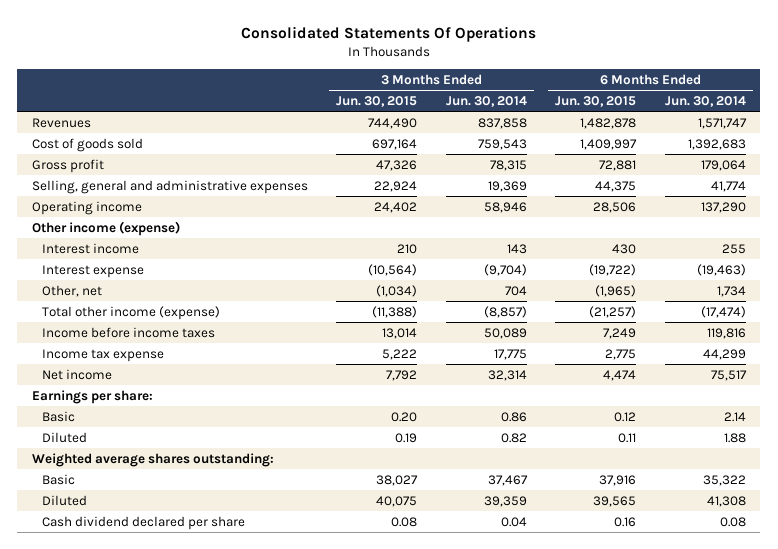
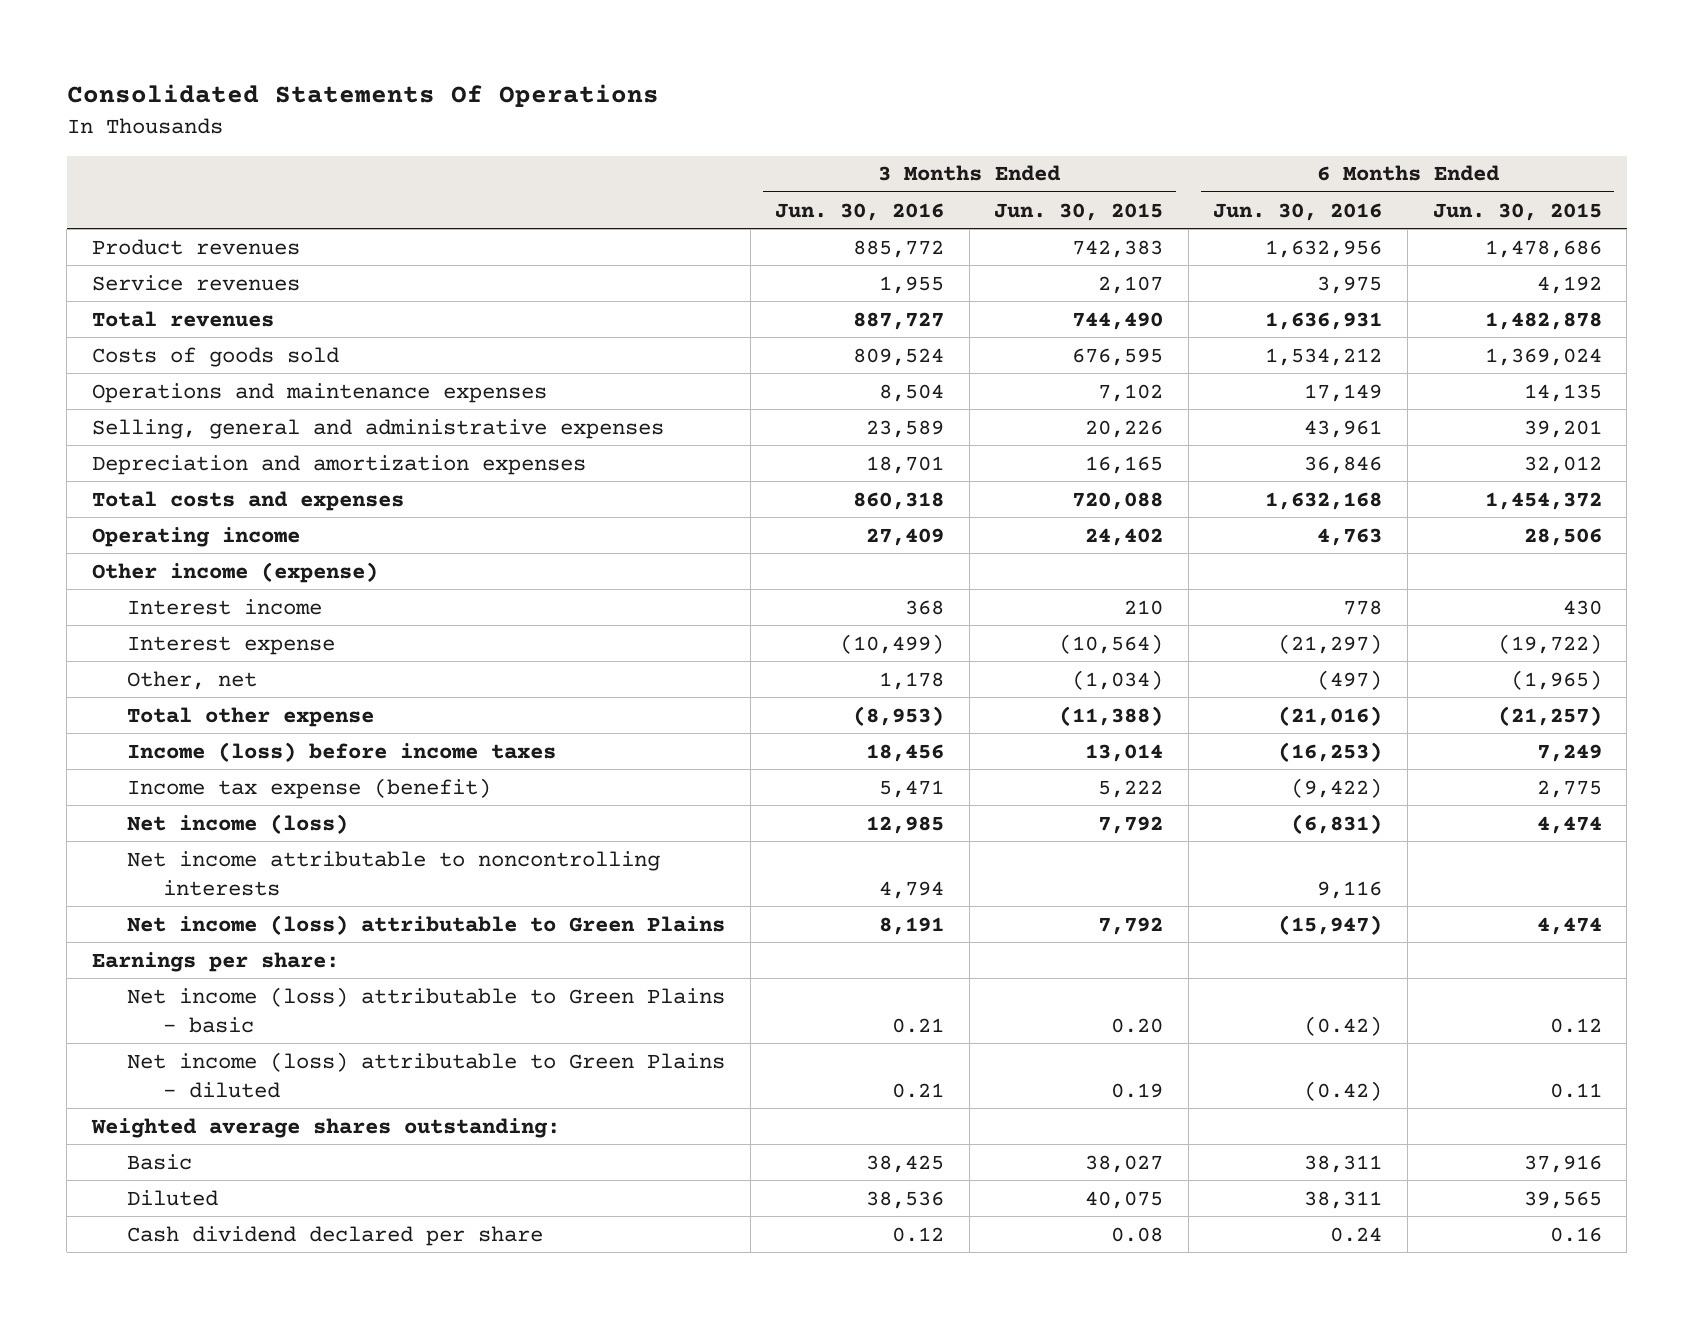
[445,96,527,108] Jun. 30, 2014 -> none
[665,96,747,108] Jun. 30, 2014 -> none
none -> [775,202,945,221] Jun. 30, 2016
none -> [1213,202,1383,221] Jun. 30, 2016
[31,158,104,173] Gross profit -> none
none -> [91,238,300,255] Product revenues
none -> [91,274,300,291] Service revenues
[31,117,91,128] Revenues -> [91,310,274,327] Total revenues
[31,137,143,152] Cost of goods sold -> [91,346,339,367] Costs of goods sold
[372,138,418,150] 697,164 -> [1072,347,1164,366] 676,595
[580,138,638,150] 1,409,997 -> [1484,347,1602,366] 1,369,024
none -> [91,382,547,403] Operations and maintenance expenses
[374,180,418,192] 22,924 -> [1085,419,1164,438] 20,226
[595,180,637,192] 44,375 -> [1523,419,1602,438] 39,201
none -> [91,454,586,475] Depreciation and amortization expenses
none -> [91,490,404,511] Total costs and expenses
[41,305,220,320] Total other income (expense) -> [127,706,375,727] Total other expense
[41,326,215,338] Income before income taxes -> [127,741,557,762] Income (loss) before income taxes
[41,348,164,362] Income tax expense -> [127,777,492,799] Income tax expense (benefit)
[41,368,112,380] Net income -> [127,813,349,834] Net income (loss)
none -> [127,850,661,896] Net income attributable to noncontrolling interests
none -> [127,914,726,935] Net income (loss) attributable to Green Plains
[41,410,75,422] Basic -> [127,986,726,1033] Net income (loss) attributable to Green Plains - basic
[41,431,87,443] Diluted -> [127,1051,726,1098] Net income (loss) attributable to Green Plains - diluted

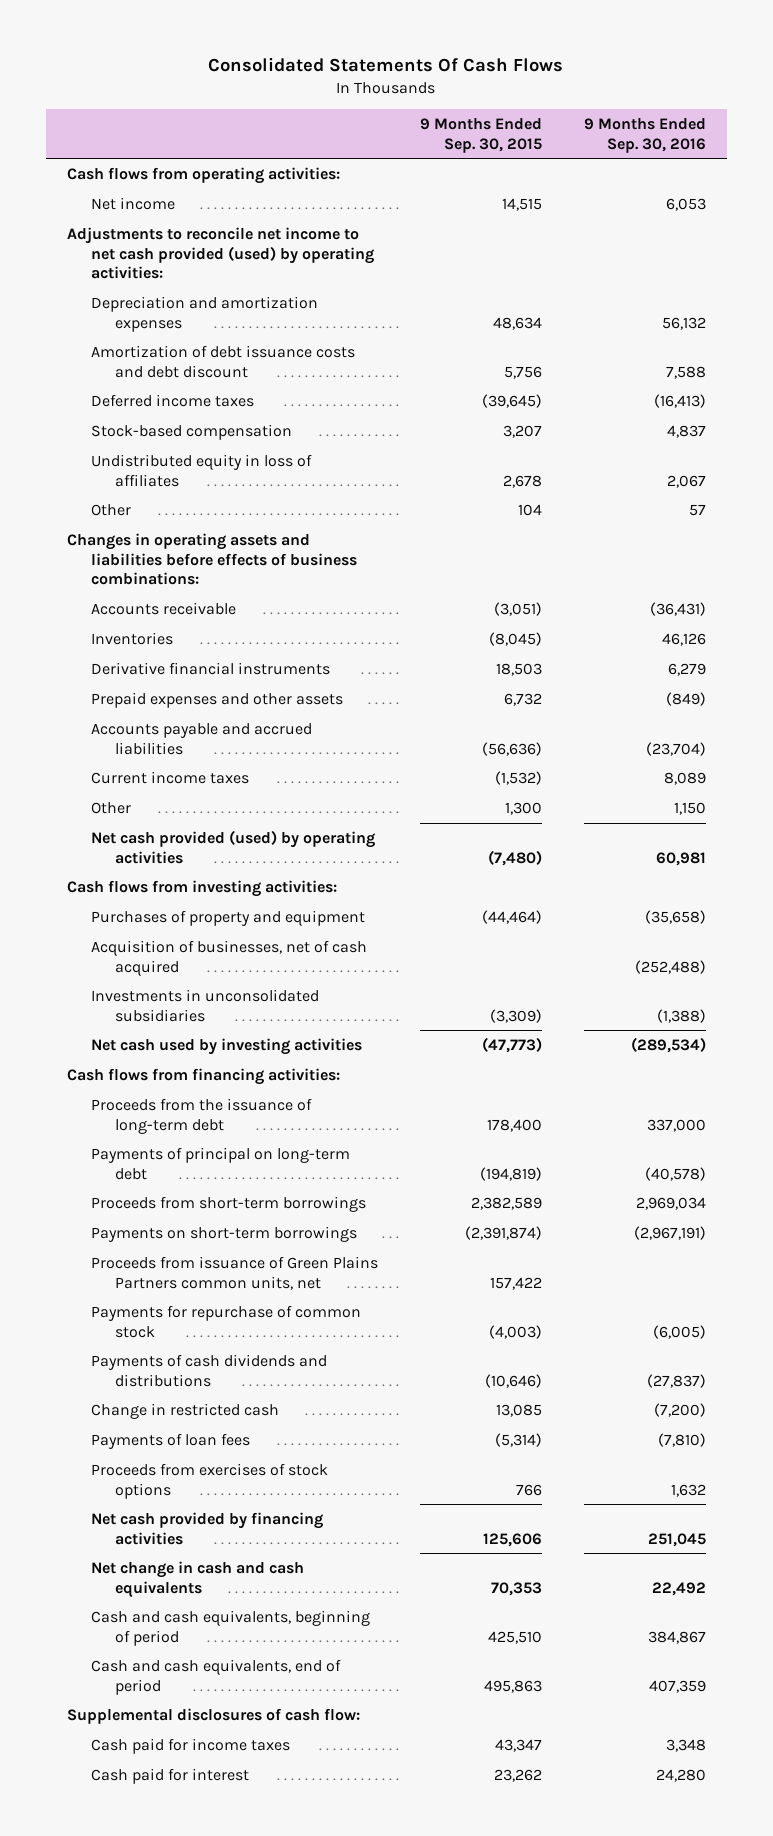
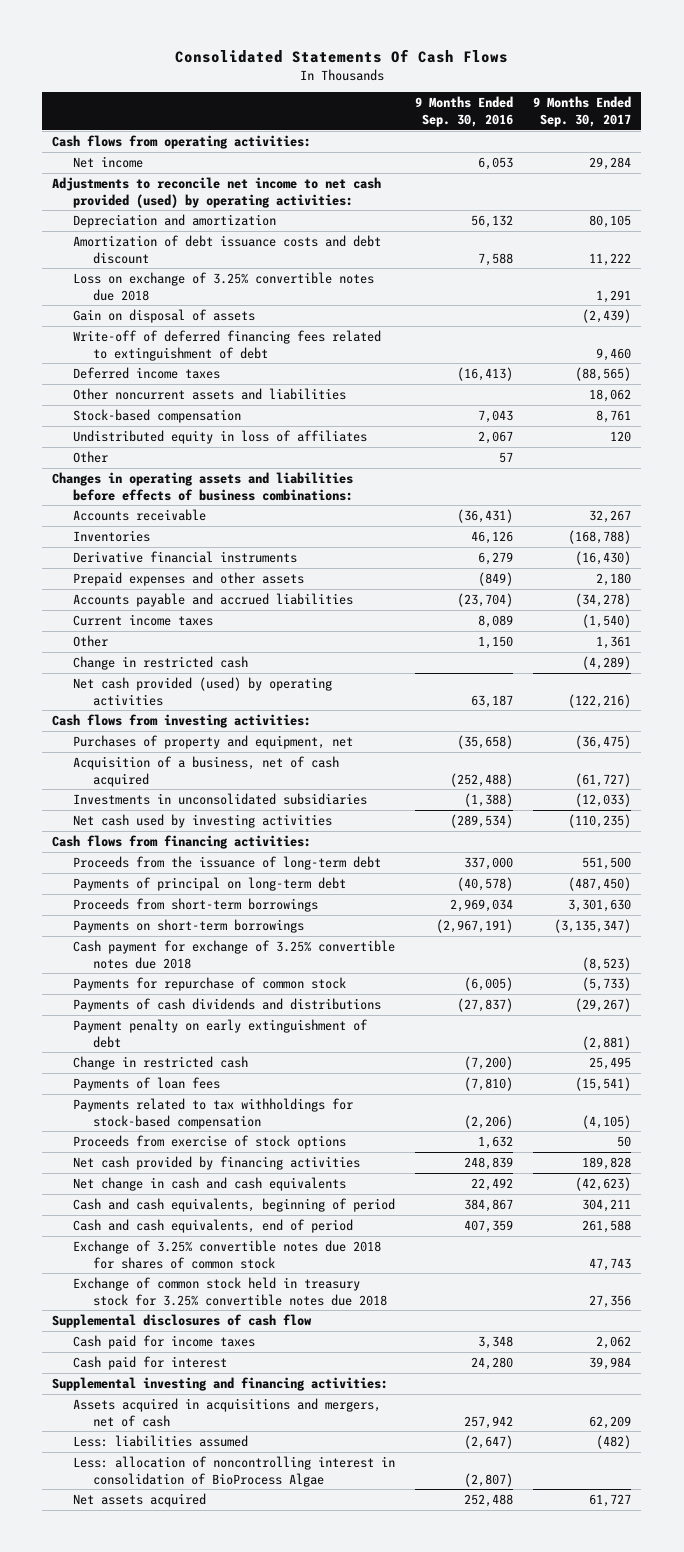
[419,118,542,153] 9 Months Ended Sep. 30, 2015 -> none
none -> [533,96,632,128] 9 Months Ended Sep. 30, 2017
[90,295,318,332] Depreciation and amortization expenses -> [72,213,276,228] Depreciation and amortization
none -> [72,271,374,301] Loss on exchange of 3.25% convertible notes due 2018
none -> [72,308,255,323] Gain on disposal of assets
none -> [72,329,381,361] Write-off of deferred financing fees related to extinguishment of debt
none -> [72,387,346,400] Other noncurrent assets and liabilities
[667,424,707,438] 4,837 -> [477,409,513,423] 7,043
none -> [72,655,248,670] Change in restricted cash
[656,851,707,866] 60,981 -> [470,694,513,708] 63,187
[90,909,365,926] Purchases of property and equipment -> [72,734,353,749] Purchases of property and equipment, net
[90,939,367,976] Acquisition of businesses, net of cash acquired -> [72,755,339,787] Acquisition of a business, net of cash acquired
[90,1255,378,1290] Proceeds from issuance of Green Plains Partners common units, net -> none
none -> [72,939,395,969] Cash payment for exchange of 3.25% convertible notes due 2018
none -> [72,1018,368,1048] Payment penalty on early extinguishment of debt
none -> [72,1097,353,1129] Payments related to tax withholdings for stock-based compensation
[90,1462,328,1499] Proceeds from exercises of stock options -> [72,1134,346,1149] Proceeds from exercise of stock options
[648,1532,707,1547] 251,045 -> [463,1156,513,1170] 248,839
none -> [72,1239,381,1269] Exchange of 3.25% convertible notes due 2018 for shares of common stock
none -> [72,1276,387,1306] Exchange of common stock held in treasury stock for 3.25% convertible notes due 2018
[66,1707,360,1724] Supplemental disclosures of cash flow: -> [52,1313,313,1328] Supplemental disclosures of cash flow
none -> [52,1376,389,1391] Supplemental investing and financing activities:
none -> [72,1397,381,1427] Assets acquired in acquisitions and mergers, net of cash
none -> [72,1434,248,1447] Less: liabilities assumed
none -> [72,1455,395,1487] Less: allocation of noncontrolling interest in consolidation of BioProcess Algae
none -> [72,1492,206,1507] Net assets acquired

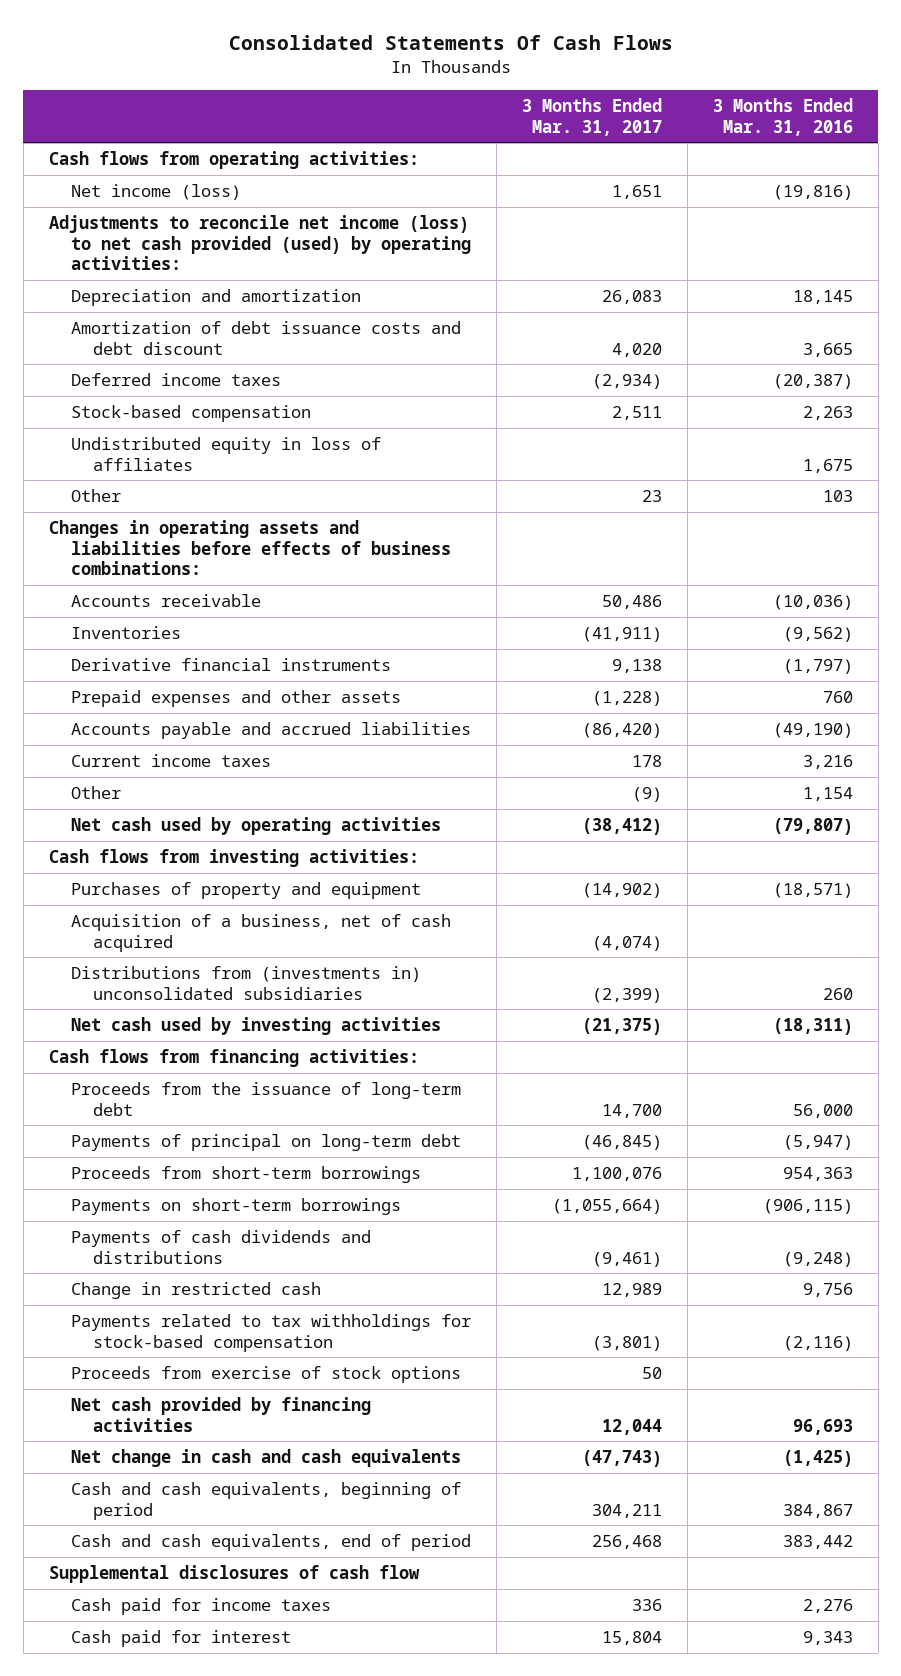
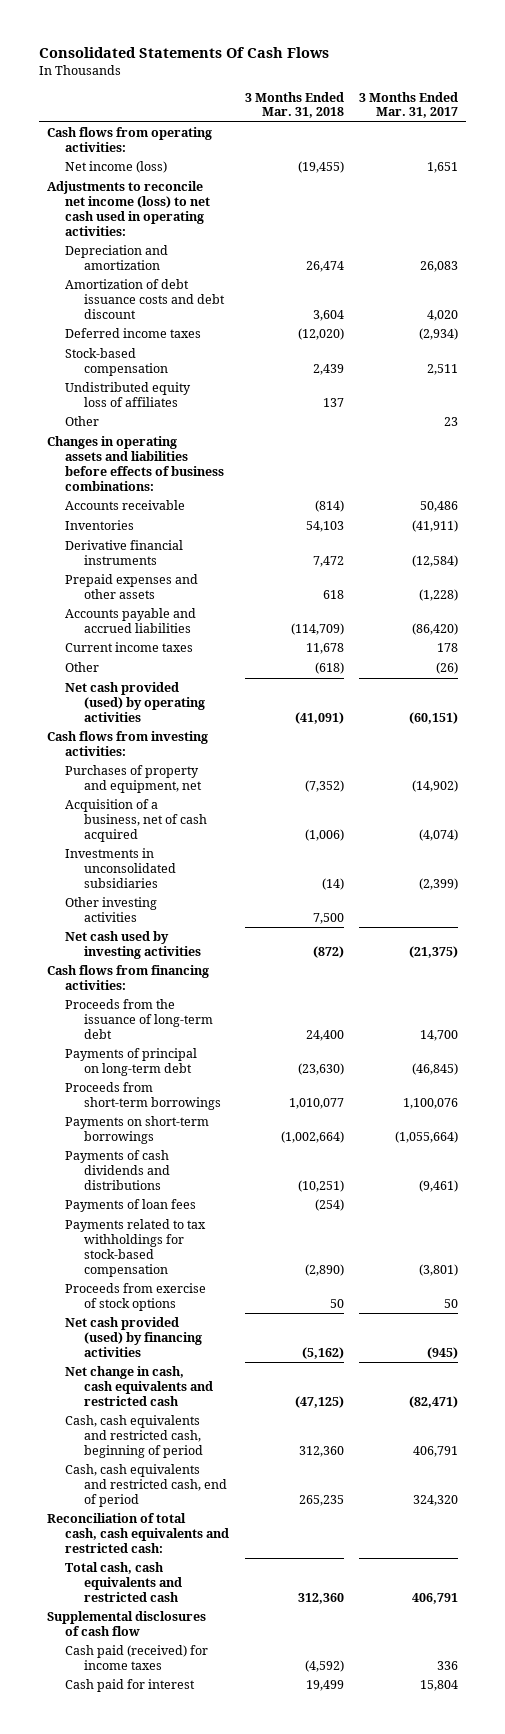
[712,98,853,136] 3 Months Ended Mar. 31, 2016 -> none
none -> [244,91,344,119] 3 Months Ended Mar. 31, 2018
[48,215,471,271] Adjustments to reconcile net income (loss) to net cash provided (used) by operating activities: -> [46,181,211,236] Adjustments to reconcile net income (loss) to net cash used in operating activities:
[70,437,381,471] Undistributed equity in loss of affiliates -> [65,382,192,408] Undistributed equity loss of affiliates
[611,659,662,674] 9,138 -> [412,555,459,568] (12,584)
[631,787,662,803] (9) -> [436,662,459,675] (26)
[70,817,441,836] Net cash used by operating activities -> [65,682,205,722] Net cash provided (used) by operating activities
[581,818,662,836] (38,412) -> [409,711,459,724] (60,151)
[70,882,421,900] Purchases of property and equipment -> [65,765,202,794] Purchases of property and equipment, net
[70,966,421,1000] Distributions from (investments in) unconsolidated subsidiaries -> [65,848,176,888] Investments in unconsolidated subsidiaries
none -> [65,897,158,923] Other investing activities
[70,1282,321,1300] Change in restricted cash -> none
none -> [65,1199,197,1213] Payments of loan fees
[70,1397,371,1432] Net cash provided by financing activities -> [65,1317,202,1357] Net cash provided (used) by financing activities
[601,1418,662,1435] 12,044 -> [427,1346,459,1359] (945)
[70,1449,461,1468] Net change in cash and cash equivalents -> [65,1366,213,1406] Net change in cash, cash equivalents and restricted cash
[581,1450,662,1468] (47,743) -> [409,1395,459,1408] (82,471)
[70,1482,461,1520] Cash and cash equivalents, beginning of period -> [65,1415,203,1458] Cash, cash equivalents and restricted cash, beginning of period
[591,1503,662,1518] 304,211 -> [413,1445,459,1457] 406,791
[70,1534,471,1552] Cash and cash equivalents, end of period -> [65,1464,227,1507] Cash, cash equivalents and restricted cash, end of period
[591,1535,662,1550] 256,468 -> [413,1494,459,1506] 324,320
none -> [46,1513,230,1553] Reconciliation of total cash, cash equivalents and restricted cash:
none -> [65,1562,182,1602] Total cash, cash equivalents and restricted cash
[70,1598,331,1616] Cash paid for income taxes -> [65,1645,209,1671] Cash paid (received) for income taxes

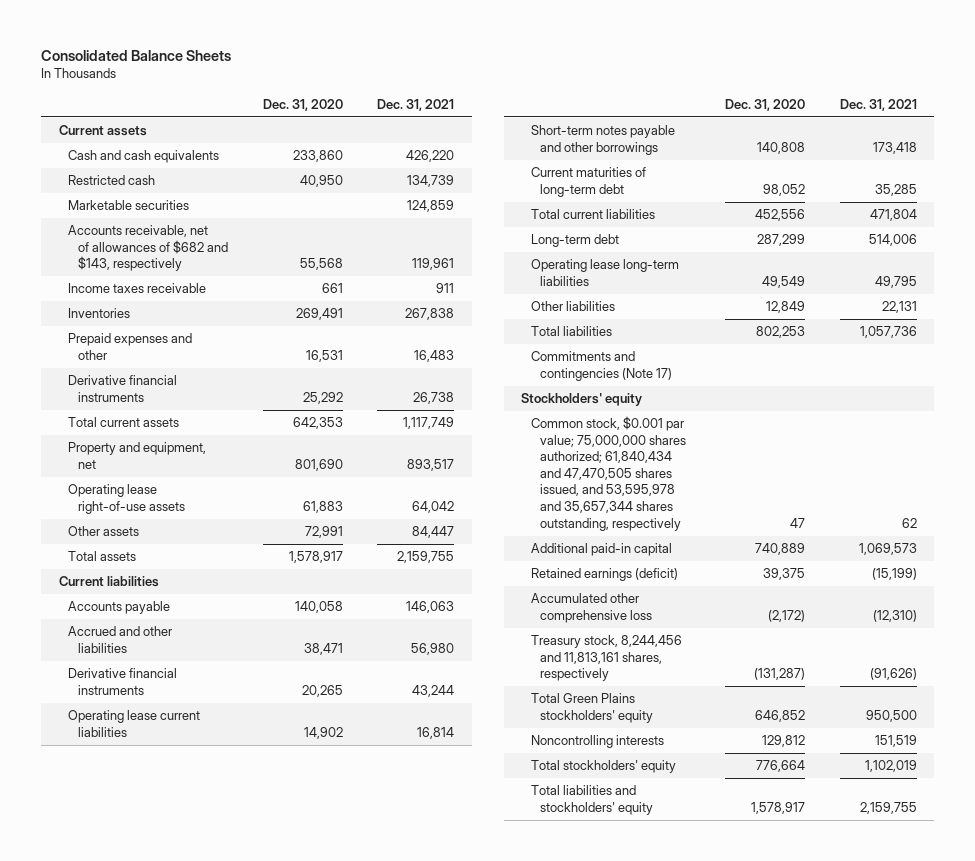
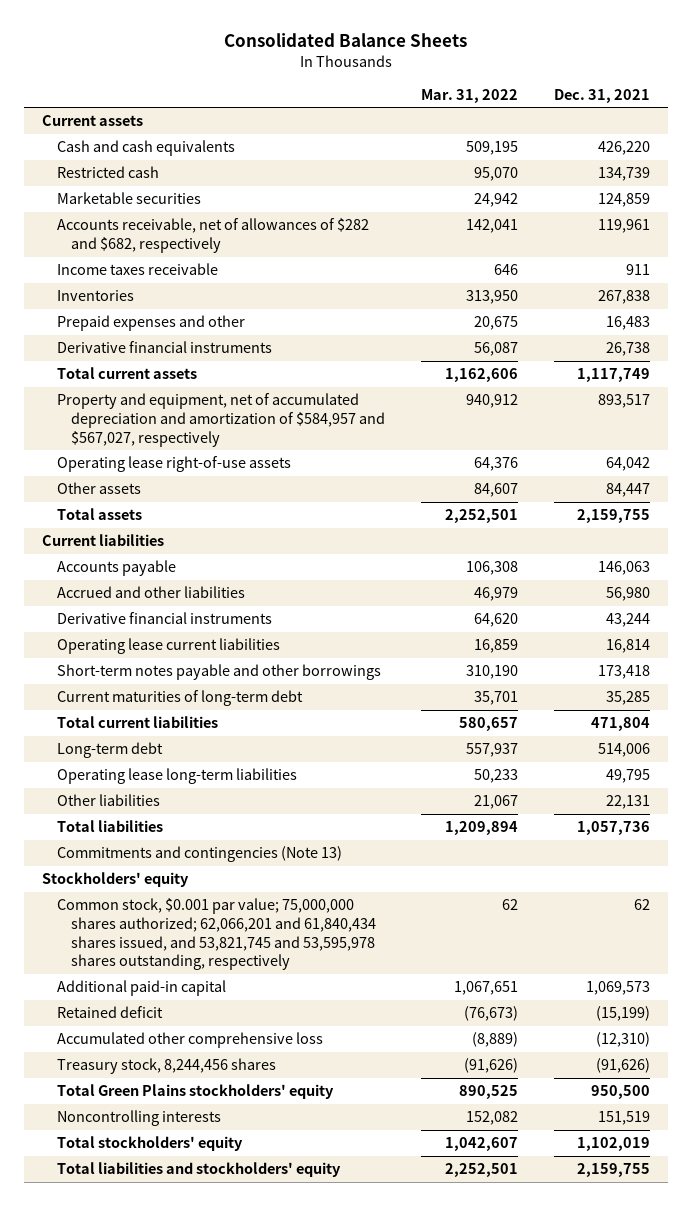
[262,98,343,111] Dec. 31, 2020 -> none
none -> [421,88,519,103] Mar. 31, 2022
[68,225,228,272] Accounts receivable, net of allowances of $682 and $143, respectively -> [56,218,369,254] Accounts receivable, net of allowances of $282 and $682, respectively
[68,442,207,469] Property and equipment, net -> [56,393,386,447] Property and equipment, net of accumulated depreciation and amortization of $584,957 and $567,027, respectively
[530,351,672,381] Commitments and contingencies (Note 17) -> [56,846,342,863] Commitments and contingencies (Note 13)
[530,416,686,531] Common stock, $0.001 par value; 75,000,000 shares authorized; 61,840,434 and 47,470,505 shares issued, and 53,595,978 and 35,657,344 shares outstanding, respectively -> [56,898,377,971] Common stock, $0.001 par value; 75,000,000 shares authorized; 62,066,201 and 61,840,434 shares issued, and 53,821,745 and 53,595,978 shares outstanding, respectively
[530,568,678,582] Retained earnings (deficit) -> [56,1006,163,1019] Retained deficit
[530,635,682,682] Treasury stock, 8,244,456 and 11,813,161 shares, respectively -> [56,1058,276,1075] Treasury stock, 8,244,456 shares

